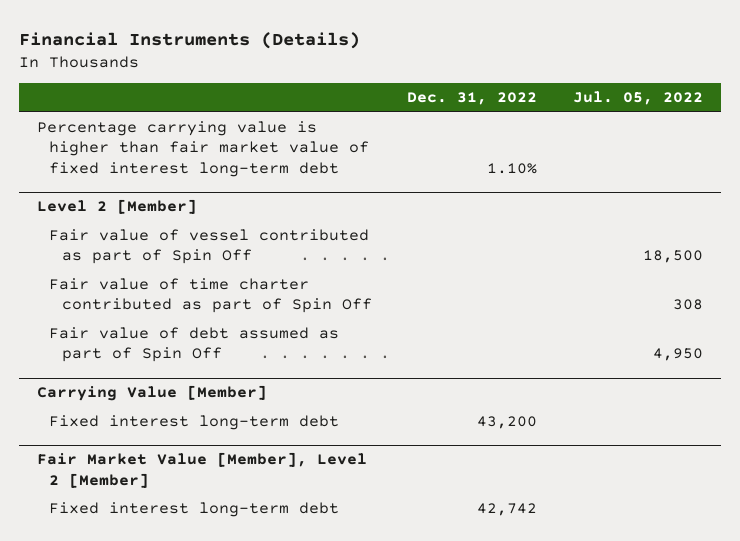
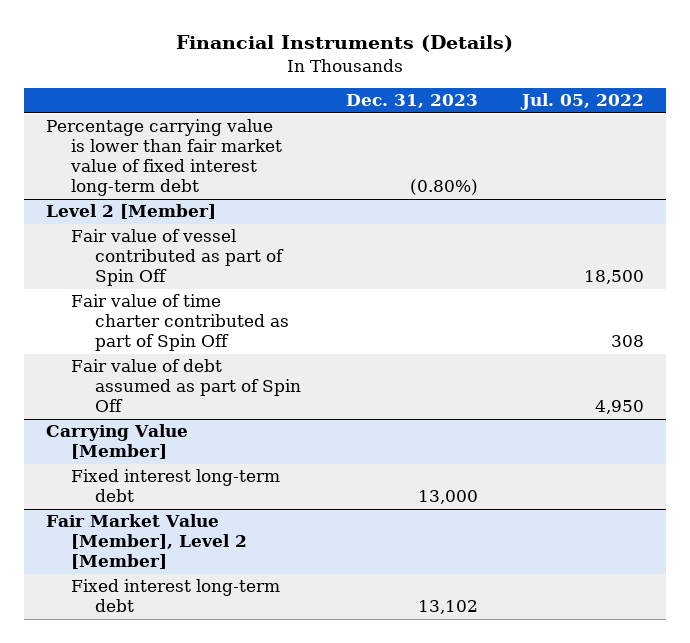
[407,92,538,106] Dec. 31, 2022 -> none
none -> [345,94,478,109] Dec. 31, 2023
[37,121,370,177] Percentage carrying value is higher than fair market value of fixed interest long-term debt -> [46,119,282,197] Percentage carrying value is lower than fair market value of fixed interest long-term debt

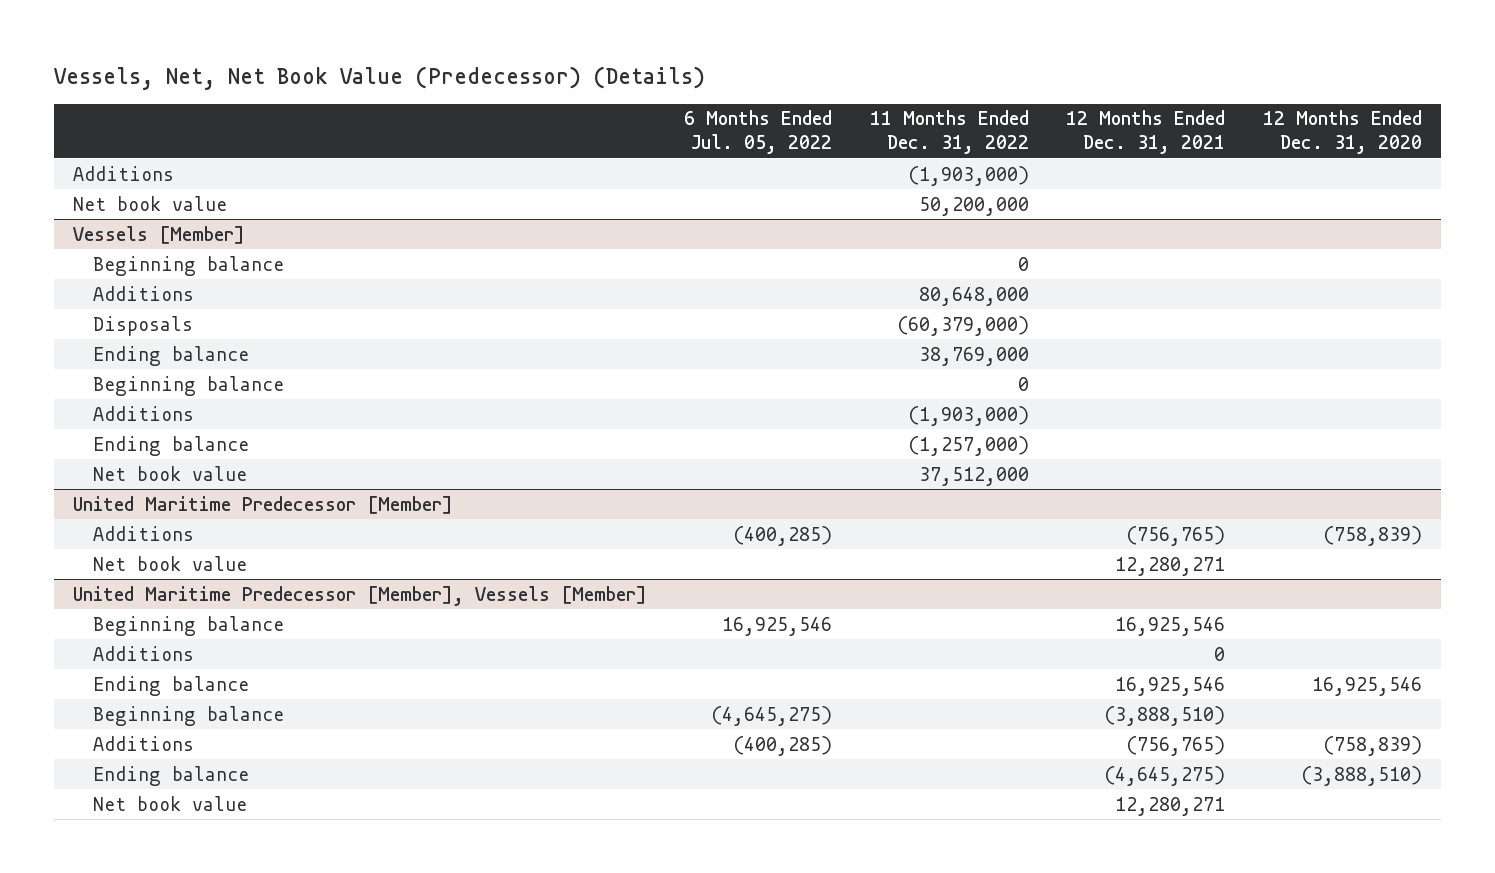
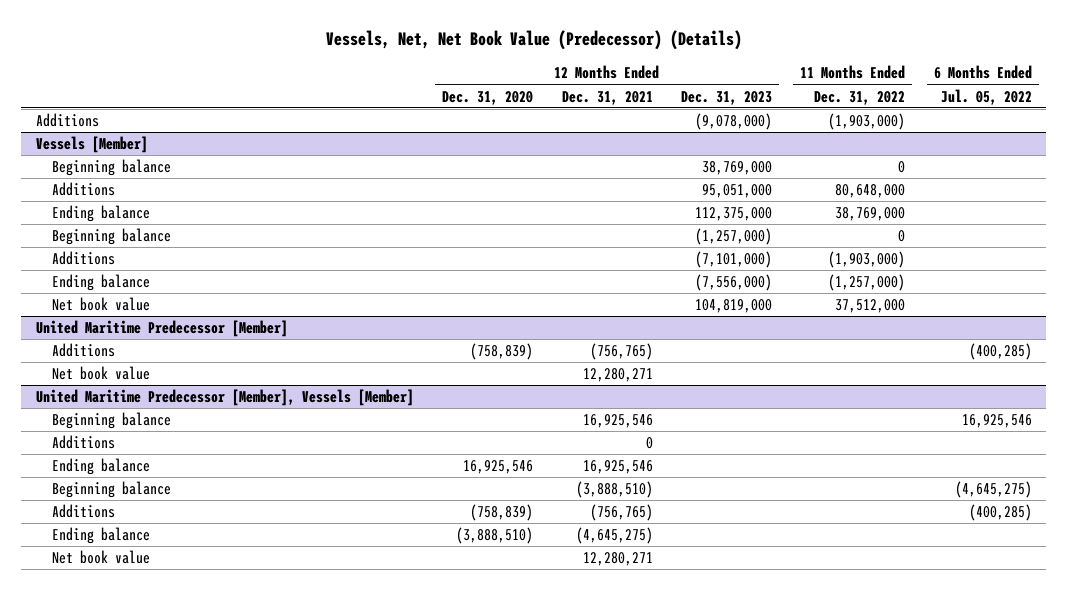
none -> [680,90,772,105] Dec. 31, 2023
[72,195,227,211] Net book value -> none
[93,315,194,336] Disposals -> none

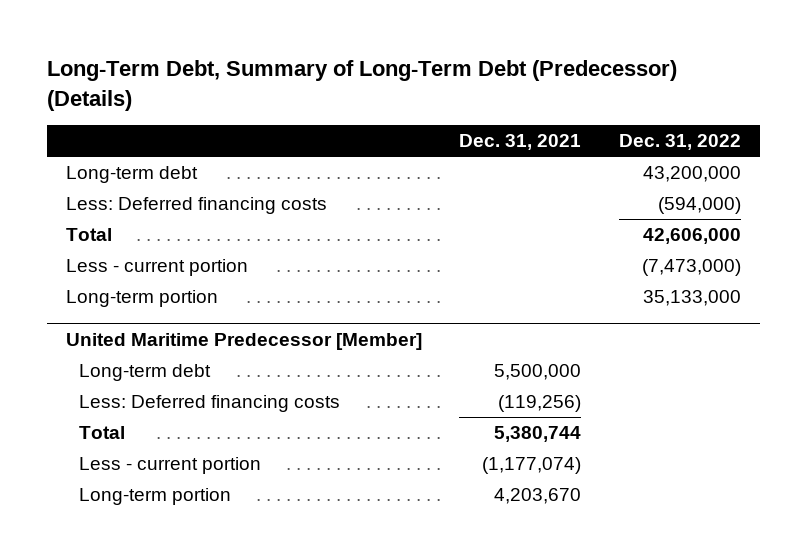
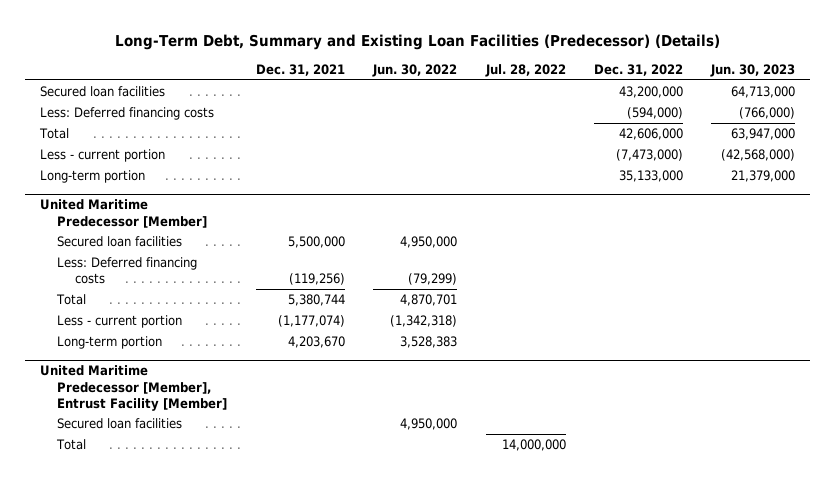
[46,60,677,111] Long-Term Debt, Summary of Long-Term Debt (Predecessor) (Details) -> [115,33,721,50] Long-Term Debt, Summary and Existing Loan Facilities (Predecessor) (Details)
none -> [372,64,458,78] Jun. 30, 2022
none -> [484,64,566,78] Jul. 28, 2022
none -> [710,64,796,78] Jun. 30, 2023
[65,166,198,184] Long-term debt -> [39,86,165,98] Secured loan facilities
[79,364,212,382] Long-term debt -> [57,236,183,248] Secured loan facilities
none -> [39,365,228,411] United Maritime Predecessor [Member], Entrust Facility [Member]
none -> [57,418,183,430] Secured loan facilities
none -> [56,439,87,451] Total

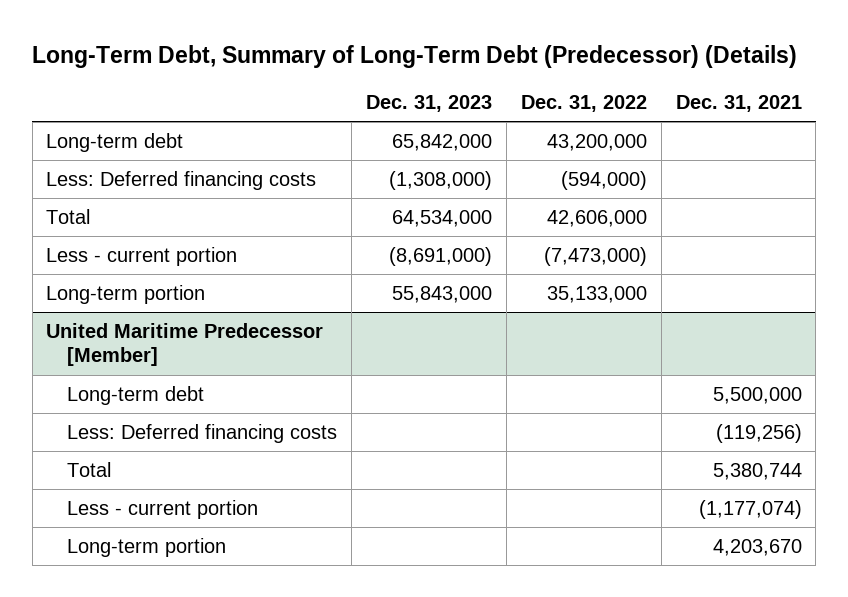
[115,33,721,50] Long-Term Debt, Summary and Existing Loan Facilities (Predecessor) (Details) -> [32,44,798,68] Long-Term Debt, Summary of Long-Term Debt (Predecessor) (Details)
[372,64,458,78] Jun. 30, 2022 -> none
[484,64,566,78] Jul. 28, 2022 -> none
[710,64,796,78] Jun. 30, 2023 -> none
none -> [365,95,492,113] Dec. 31, 2023
[39,86,165,98] Secured loan facilities -> [46,133,184,153] Long-term debt
[57,236,183,248] Secured loan facilities -> [67,386,205,406] Long-term debt
[39,365,228,411] United Maritime Predecessor [Member], Entrust Facility [Member] -> none
[57,418,183,430] Secured loan facilities -> none
[56,439,87,451] Total -> none

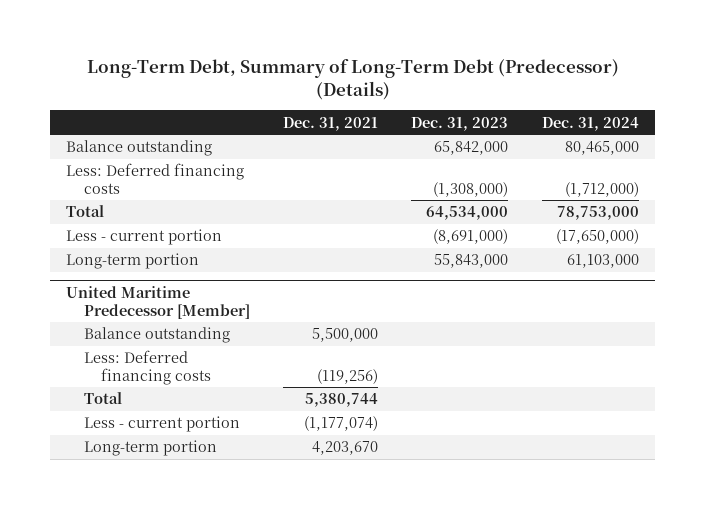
[520,95,647,113] Dec. 31, 2022 -> none
none -> [541,116,639,131] Dec. 31, 2024
[46,133,184,153] Long-term debt -> [66,140,213,157] Balance outstanding
[67,386,205,406] Long-term debt -> [83,327,230,344] Balance outstanding

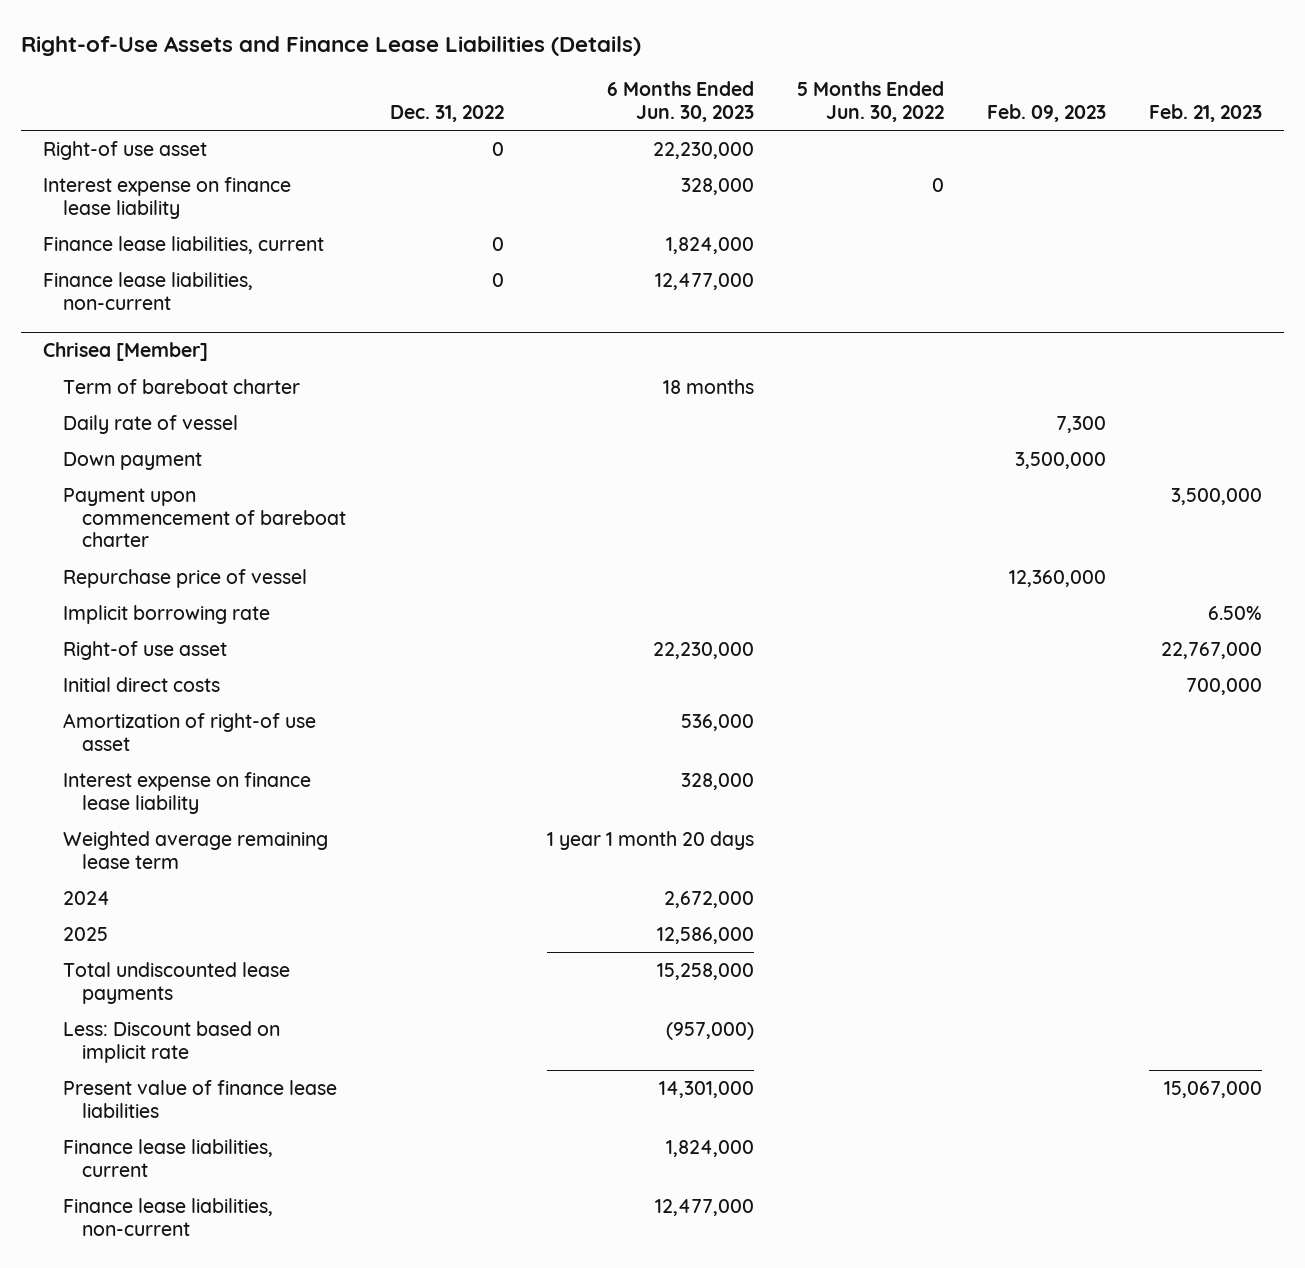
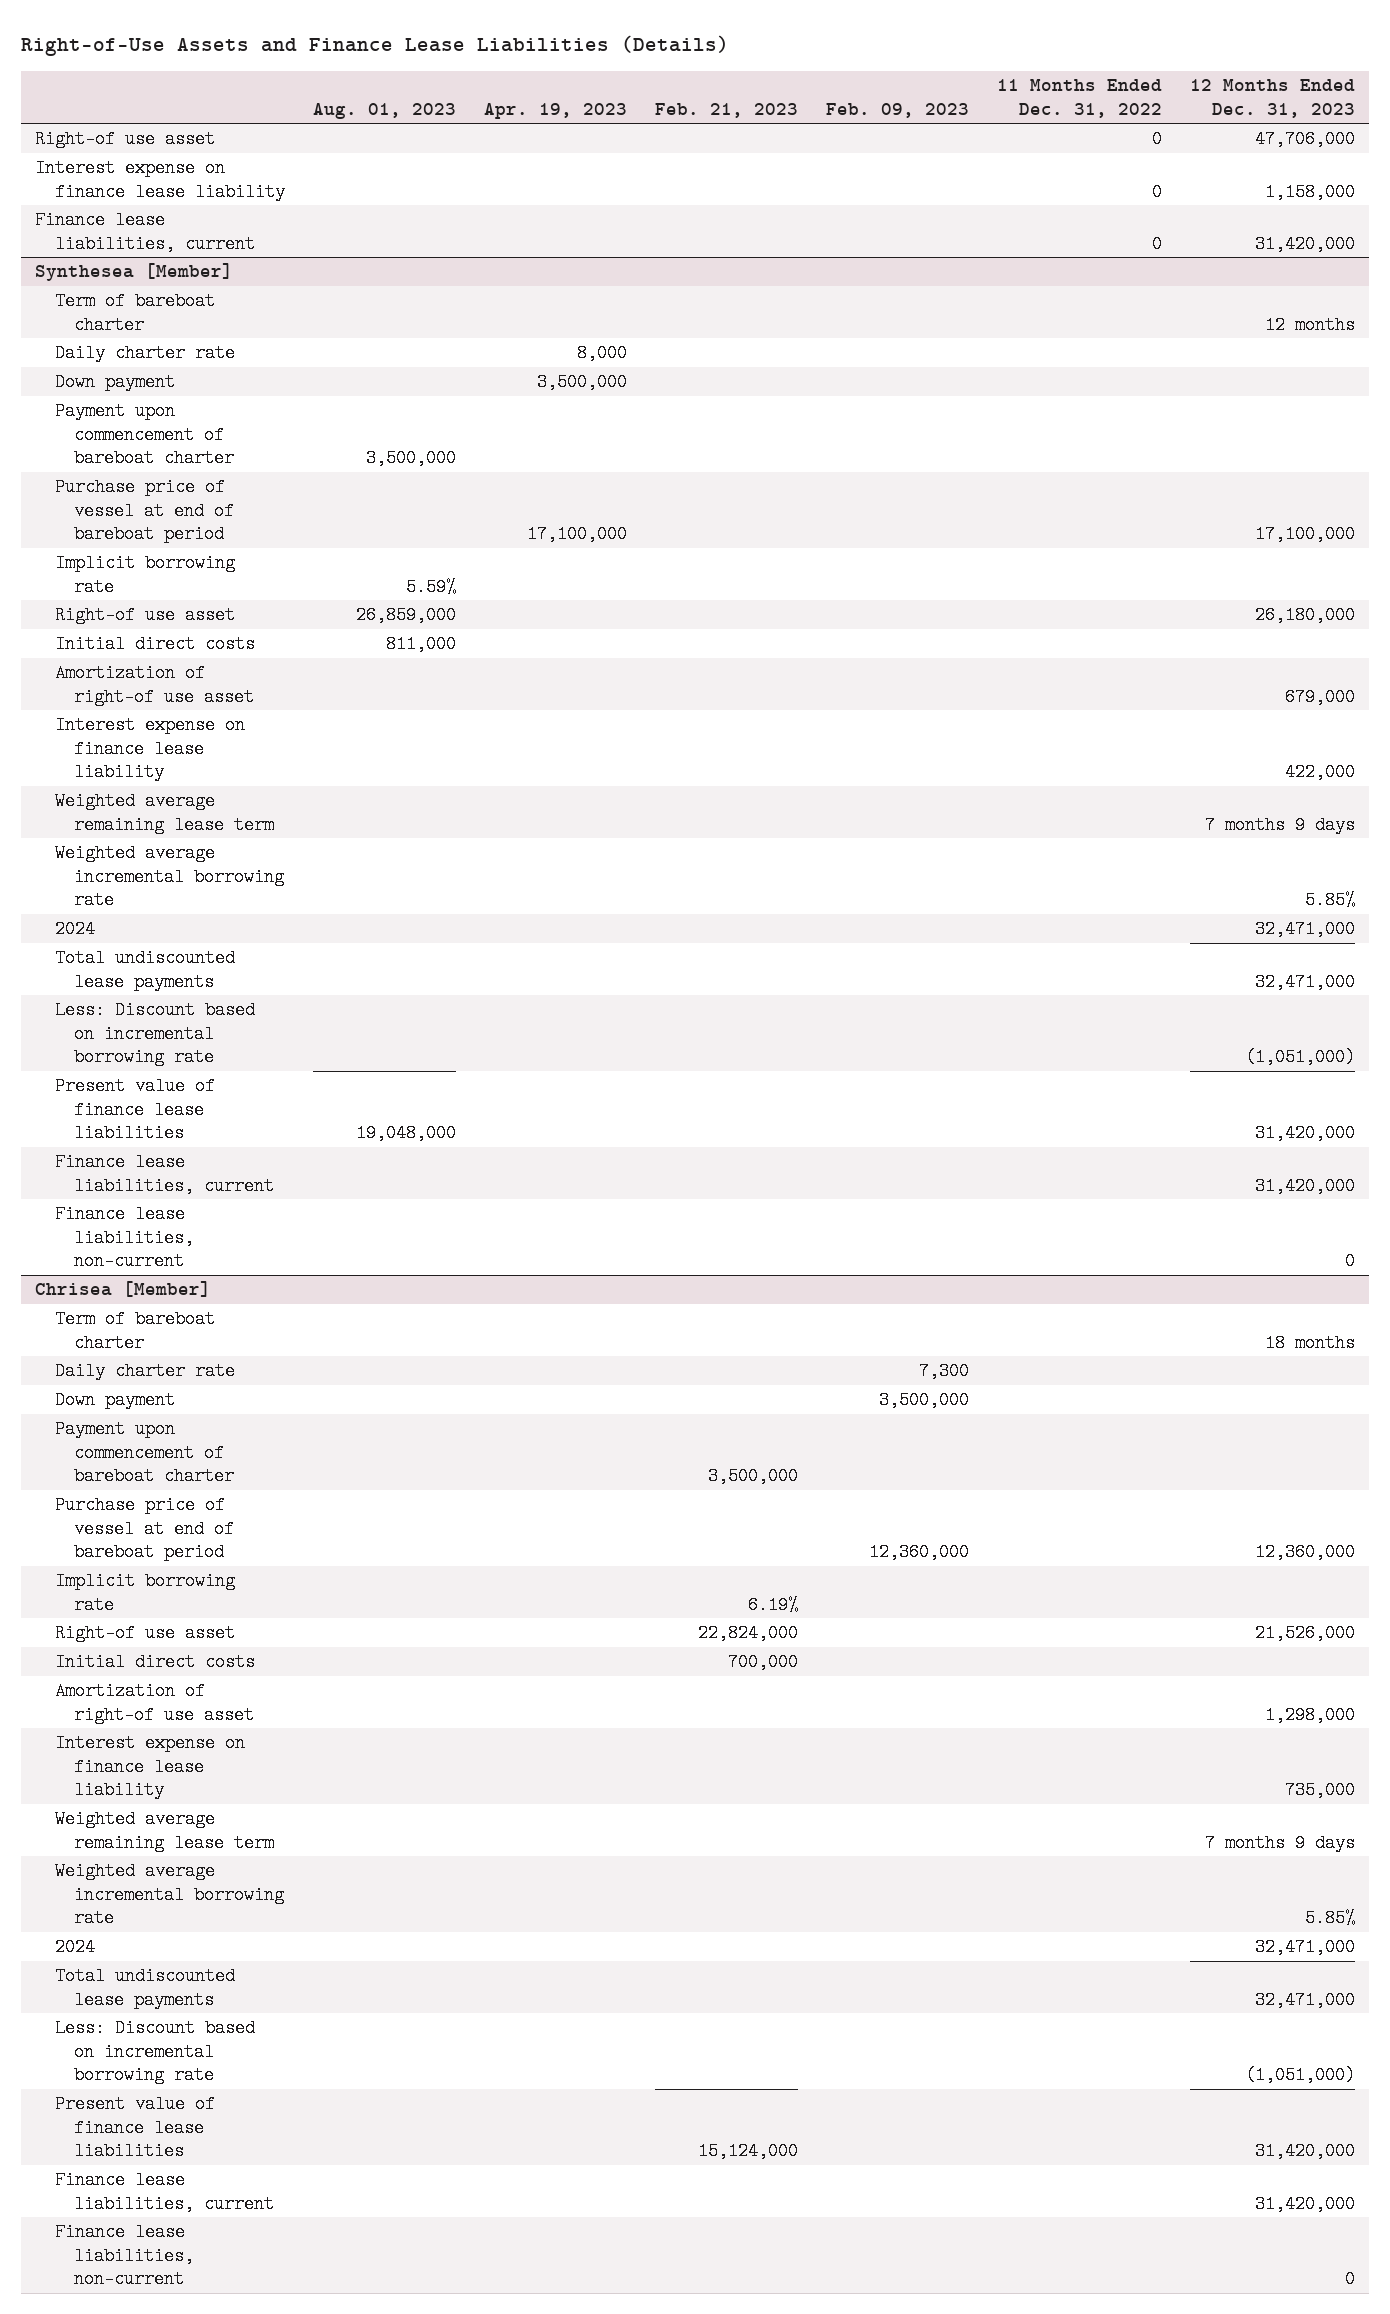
[389,104,504,122] Dec. 31, 2022 -> none
[606,81,754,122] 6 Months Ended Jun. 30, 2023 -> none
[797,81,945,122] 5 Months Ended Jun. 30, 2022 -> none
none -> [312,102,456,119] Aug. 01, 2023
none -> [483,102,627,119] Apr. 19, 2023
none -> [996,79,1162,118] 11 Months Ended Dec. 31, 2022
none -> [1189,79,1355,118] 12 Months Ended Dec. 31, 2023
[43,272,254,310] Finance lease liabilities, non-current -> none
none -> [35,263,234,282] Synthesea [Member]
none -> [54,292,215,334] Term of bareboat charter
none -> [54,344,235,363] Daily charter rate
none -> [54,373,175,392] Down payment
none -> [54,402,234,468] Payment upon commencement of bareboat charter
none -> [54,478,234,544] Purchase price of vessel at end of bareboat period
none -> [54,554,235,596] Implicit borrowing rate
none -> [54,606,235,625] Right-of use asset
none -> [54,635,255,654] Initial direct costs
none -> [54,664,254,706] Amortization of right-of use asset
none -> [54,716,245,782] Interest expense on finance lease liability
none -> [54,792,274,834] Weighted average remaining lease term
none -> [54,844,284,910] Weighted average incremental borrowing rate
none -> [54,920,95,939] 2024
none -> [54,949,235,991] Total undiscounted lease payments
none -> [54,1001,255,1067] Less: Discount based on incremental borrowing rate
none -> [54,1077,215,1143] Present value of finance lease liabilities
none -> [54,1153,274,1195] Finance lease liabilities, current
none -> [54,1205,194,1271] Finance lease liabilities, non-current
[62,415,238,435] Daily rate of vessel -> none
none -> [54,1362,235,1381] Daily charter rate
[62,569,307,589] Repurchase price of vessel -> [54,1496,234,1562] Purchase price of vessel at end of bareboat period
[1208,606,1263,621] 6.50% -> [747,1595,798,1614] 6.19%
[1161,642,1263,660] 22,767,000 -> [697,1624,798,1643] 22,824,000
none -> [54,1862,284,1928] Weighted average incremental borrowing rate
[62,927,108,942] 2025 -> none
[62,1021,280,1063] Less: Discount based on implicit rate -> [54,2019,255,2085] Less: Discount based on incremental borrowing rate
[1164,1081,1263,1099] 15,067,000 -> [697,2142,798,2161] 15,124,000

